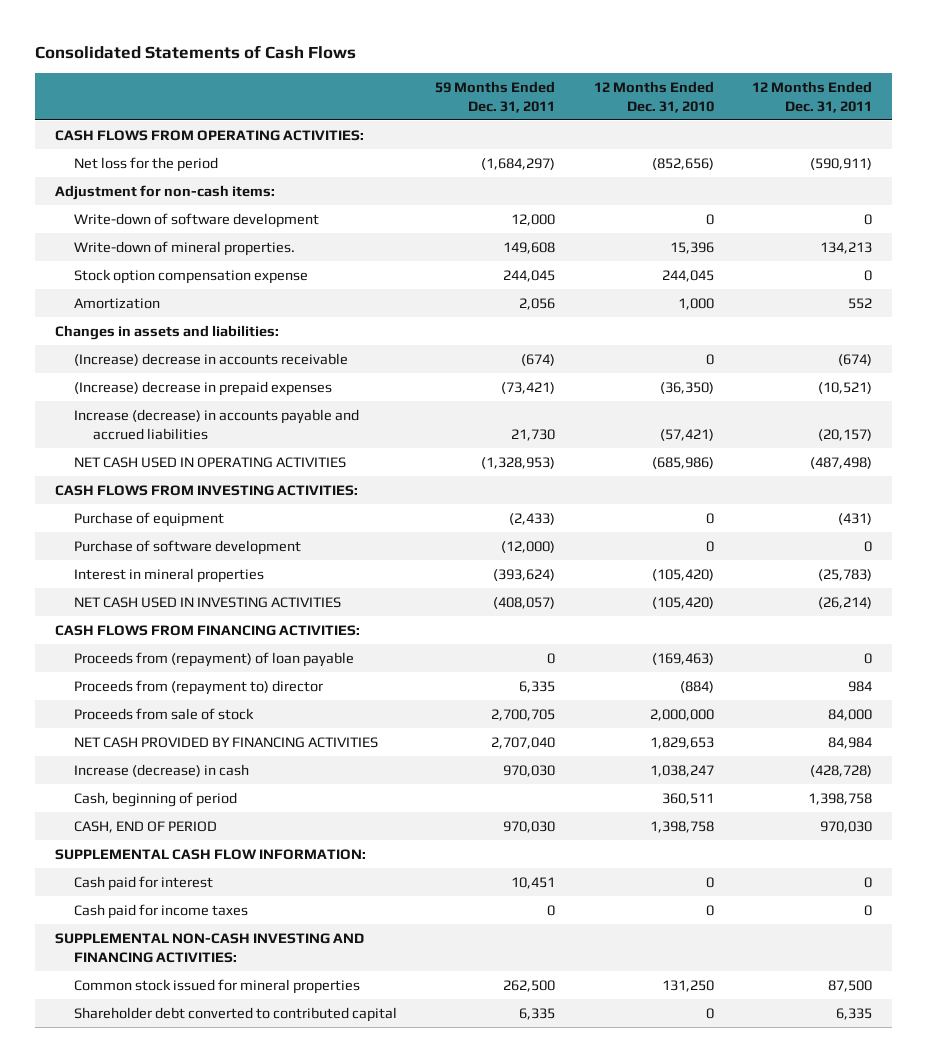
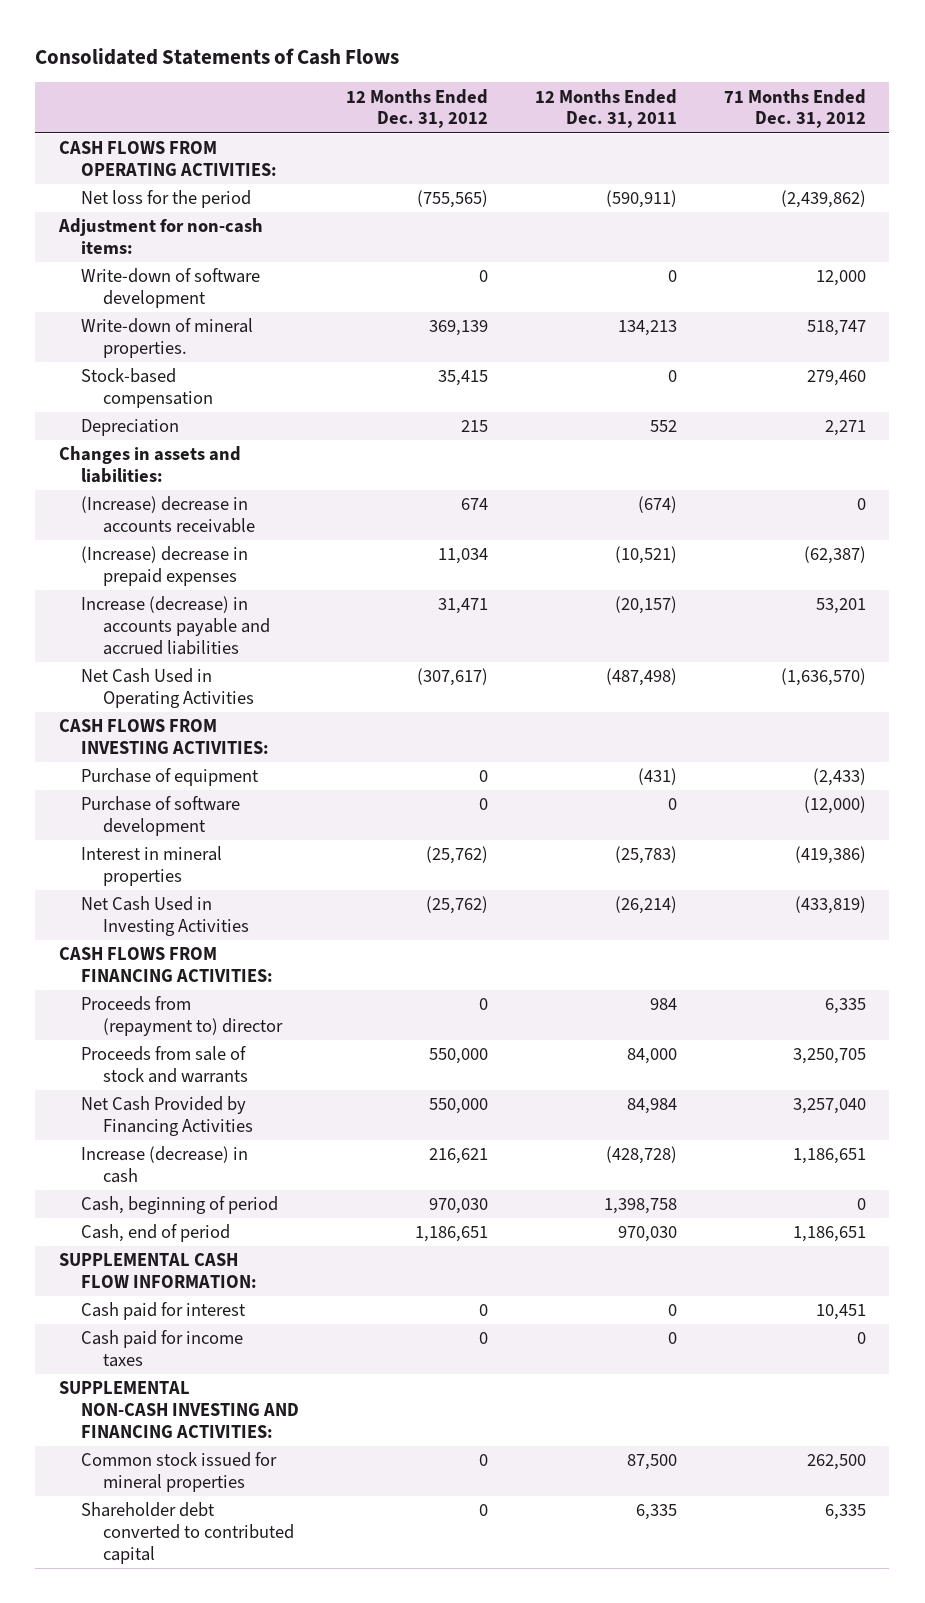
[435,80,556,113] 59 Months Ended Dec. 31, 2011 -> none
[593,80,714,113] 12 Months Ended Dec. 31, 2010 -> none
none -> [345,88,488,129] 12 Months Ended Dec. 31, 2012
none -> [723,88,866,129] 71 Months Ended Dec. 31, 2012
[73,268,308,284] Stock option compensation expense -> [80,368,213,409] Stock-based compensation
[73,297,160,309] Amortization -> [80,419,179,437] Depreciation
[73,456,346,468] NET CASH USED IN OPERATING ACTIVITIES -> [80,668,254,709] Net Cash Used in Operating Activities
[73,596,341,608] NET CASH USED IN INVESTING ACTIVITIES -> [80,896,249,937] Net Cash Used in Investing Activities
[73,651,354,667] Proceeds from (repayment) of loan payable -> none
[73,707,254,720] Proceeds from sale of stock -> [80,1046,248,1084] Proceeds from sale of stock and warrants
[73,736,378,748] NET CASH PROVIDED BY FINANCING ACTIVITIES -> [80,1096,253,1137] Net Cash Provided by Financing Activities
[73,820,217,833] CASH, END OF PERIOD -> [80,1224,230,1243] Cash, end of period

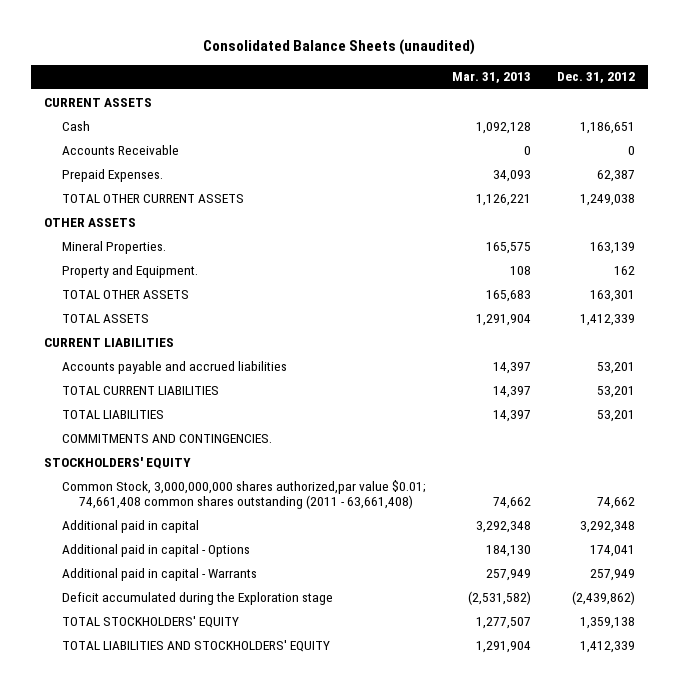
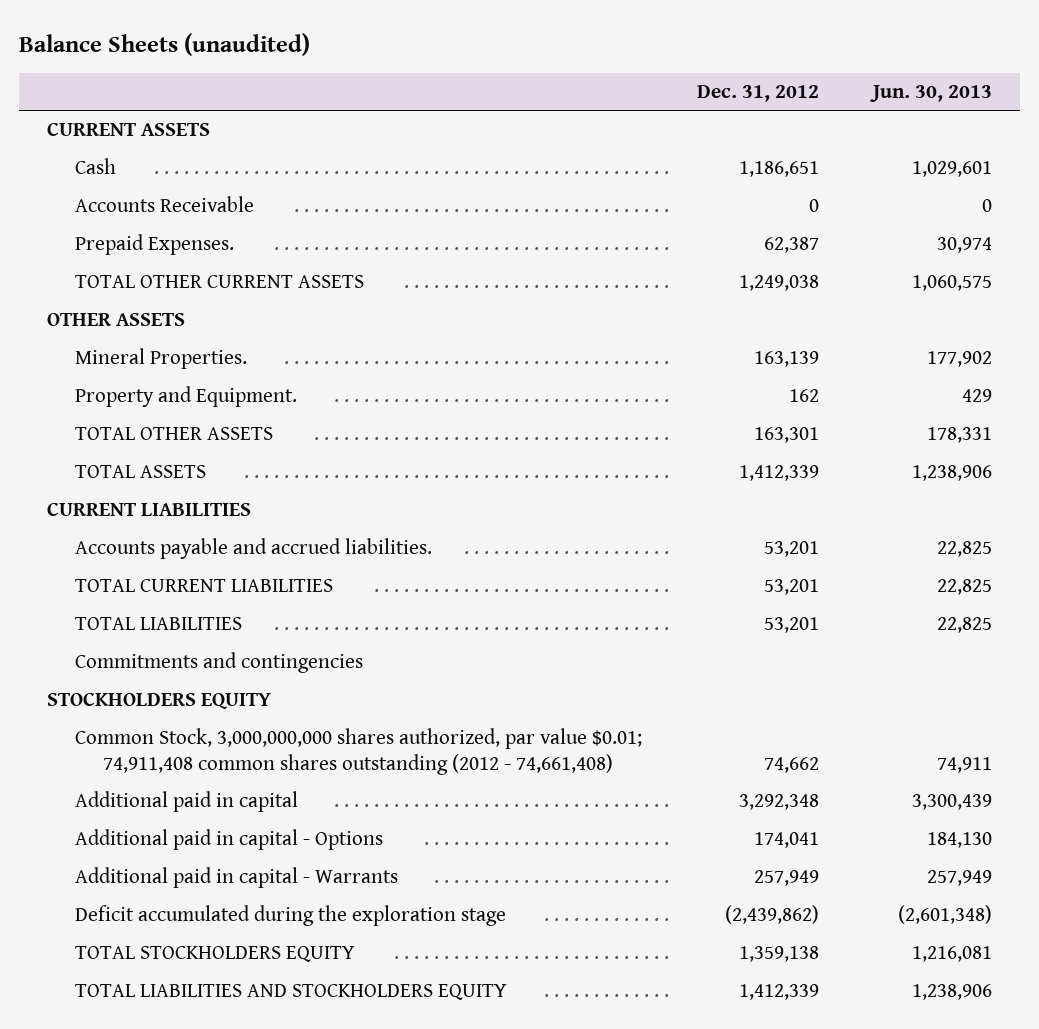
[203,39,476,56] Consolidated Balance Sheets (unaudited) -> [19,32,311,56] Balance Sheets (unaudited)
[451,72,531,84] Mar. 31, 2013 -> none
none -> [870,85,993,103] Jun. 30, 2013
[61,360,287,374] Accounts payable and accrued liabilities -> [74,538,432,560] Accounts payable and accrued liabilities.
[61,433,272,443] COMMITMENTS AND CONTINGENCIES. -> [74,652,363,674] Commitments and contingencies
[43,456,191,469] STOCKHOLDERS' EQUITY -> [46,693,271,710] STOCKHOLDERS EQUITY
[61,479,426,510] Common Stock, 3,000,000,000 shares authorized,par value $0.01; 74,661,408 common shares outstanding (2011 - 63,661,408) -> [74,728,642,775] Common Stock, 3,000,000,000 shares authorized, par value $0.01; 74,911,408 common shares outstanding (2012 - 74,661,408)
[61,591,333,605] Deficit accumulated during the Exploration stage -> [74,905,506,927] Deficit accumulated during the exploration stage
[61,615,239,628] TOTAL STOCKHOLDERS' EQUITY -> [74,946,355,963] TOTAL STOCKHOLDERS EQUITY
[61,639,330,652] TOTAL LIABILITIES AND STOCKHOLDERS' EQUITY -> [74,984,507,1001] TOTAL LIABILITIES AND STOCKHOLDERS EQUITY

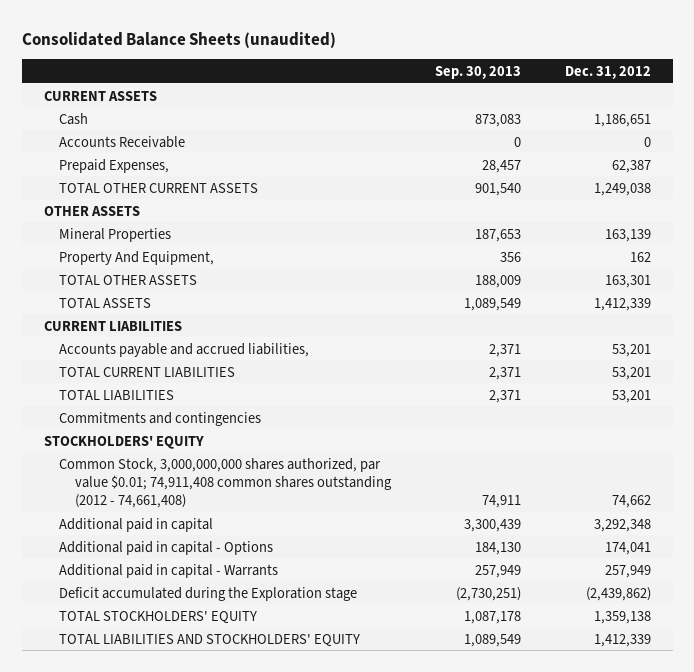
[19,32,311,56] Balance Sheets (unaudited) -> [21,31,336,48] Consolidated Balance Sheets (unaudited)
[870,85,993,103] Jun. 30, 2013 -> none
none -> [434,65,521,79] Sep. 30, 2013
[74,234,234,256] Prepaid Expenses. -> [59,158,170,173] Prepaid Expenses,
[74,348,247,370] Mineral Properties. -> [59,227,172,242] Mineral Properties
[74,386,297,408] Property and Equipment. -> [59,250,215,265] Property And Equipment,
[74,538,432,560] Accounts payable and accrued liabilities. -> [59,342,310,357] Accounts payable and accrued liabilities,
[46,693,271,710] STOCKHOLDERS EQUITY -> [43,435,204,449] STOCKHOLDERS' EQUITY
[74,905,506,927] Deficit accumulated during the exploration stage -> [59,586,358,601] Deficit accumulated during the Exploration stage
[74,946,355,963] TOTAL STOCKHOLDERS EQUITY -> [59,610,258,624] TOTAL STOCKHOLDERS' EQUITY
[74,984,507,1001] TOTAL LIABILITIES AND STOCKHOLDERS EQUITY -> [59,633,361,647] TOTAL LIABILITIES AND STOCKHOLDERS' EQUITY

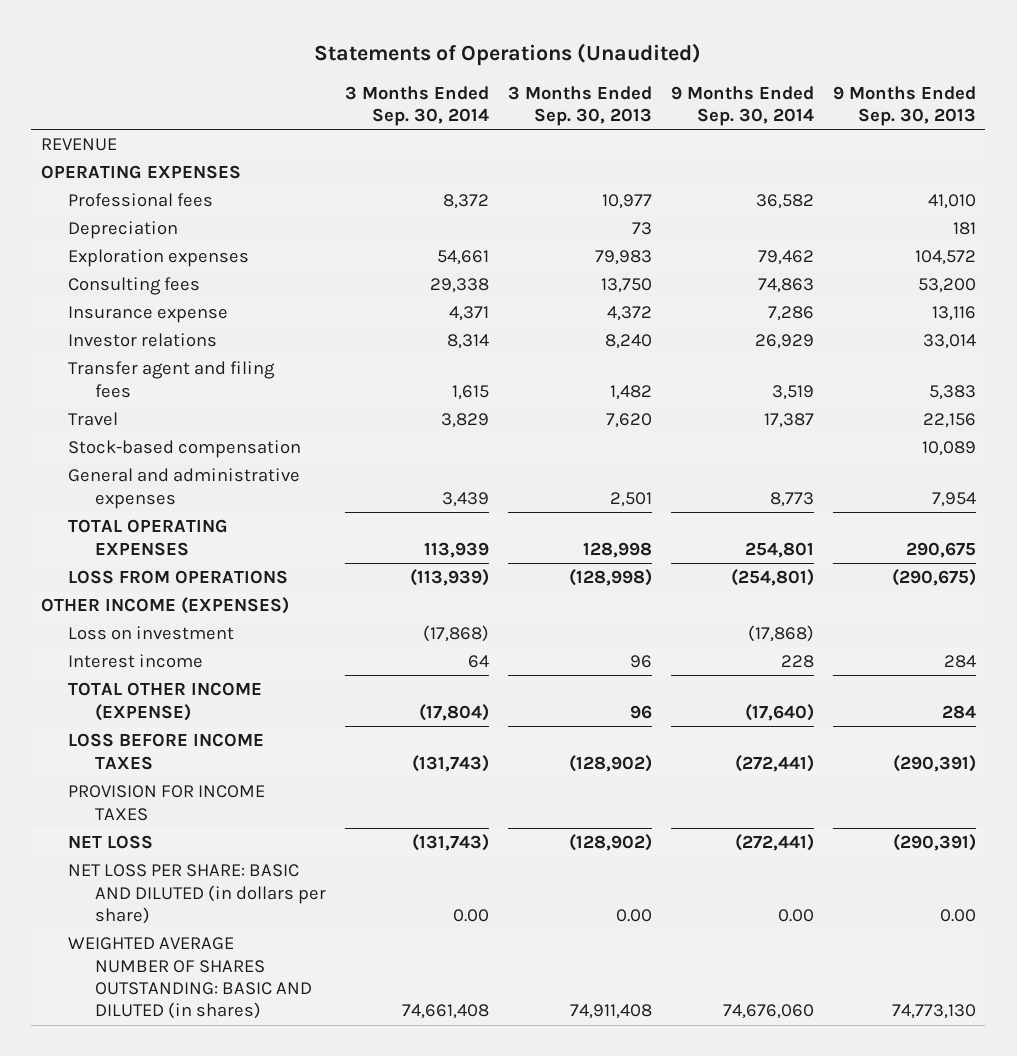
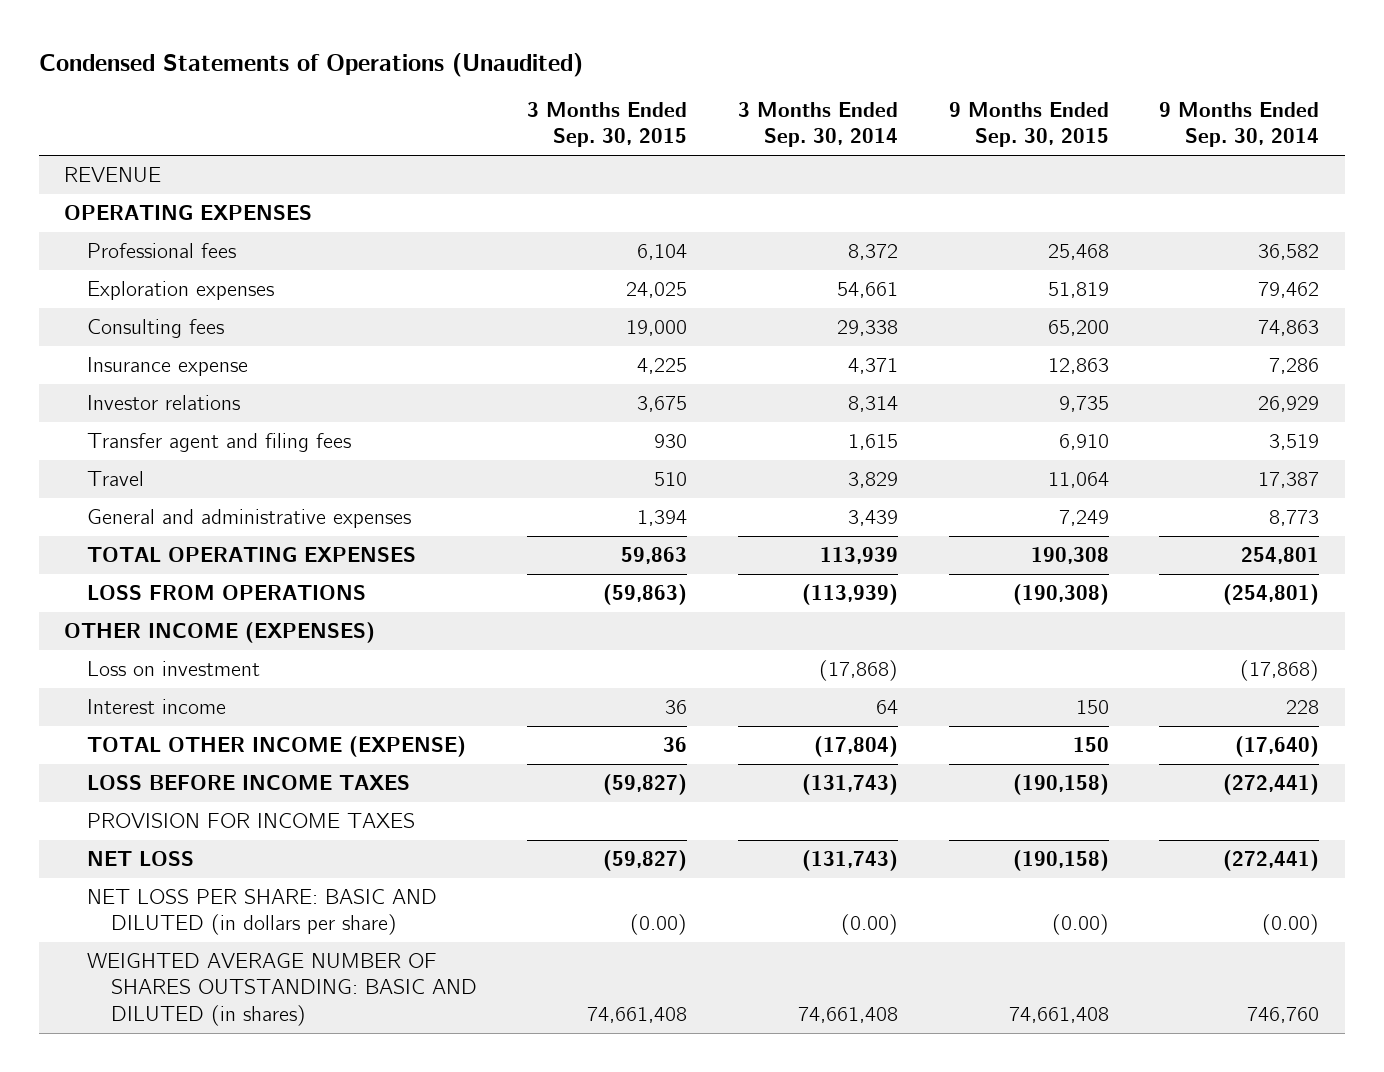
[314,43,702,67] Statements of Operations (Unaudited) -> [38,52,583,77] Condensed Statements of Operations (Unaudited)
[508,85,653,127] 3 Months Ended Sep. 30, 2013 -> none
[832,85,976,127] 9 Months Ended Sep. 30, 2013 -> none
none -> [527,102,688,148] 3 Months Ended Sep. 30, 2015
none -> [948,102,1109,148] 9 Months Ended Sep. 30, 2015
[67,221,178,240] Depreciation -> none
[67,440,301,459] Stock-based compensation -> none
[453,908,490,922] 0.00 -> [841,914,899,936] (0.00)
[778,908,815,922] 0.00 -> [1262,914,1320,936] (0.00)
[723,1004,815,1020] 74,676,060 -> [1247,1006,1320,1023] 746,760

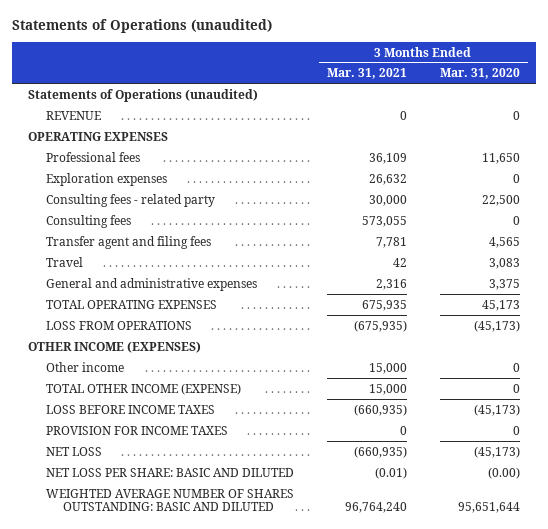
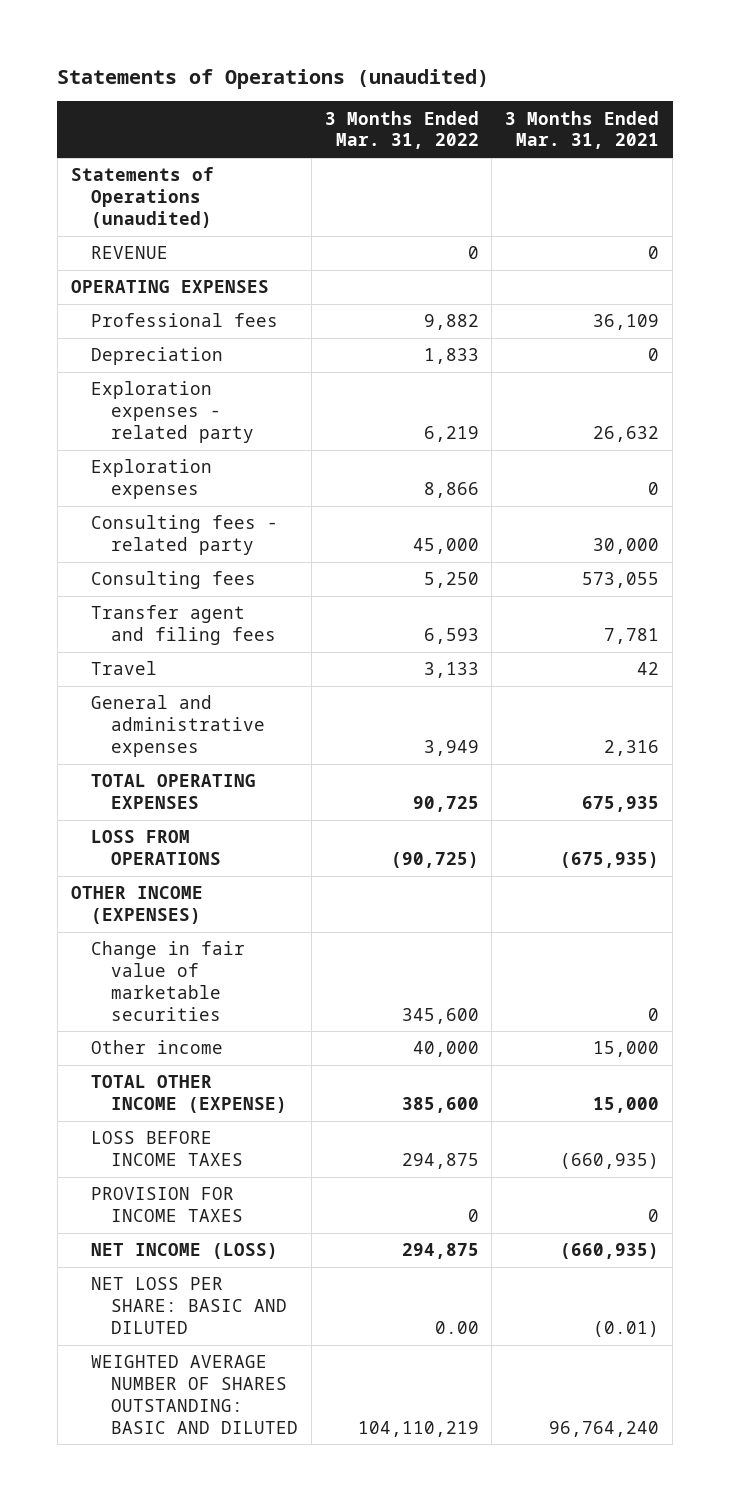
[439,68,520,80] Mar. 31, 2020 -> none
none -> [324,110,479,150] 3 Months Ended Mar. 31, 2022
none -> [90,347,223,366] Depreciation
none -> [90,381,254,443] Exploration expenses - related party
[368,173,407,185] 26,632 -> [648,482,660,496] 0
none -> [90,941,245,1021] Change in fair value of marketable securities
[45,446,102,456] NET LOSS -> [90,1243,278,1260] NET INCOME (LOSS)

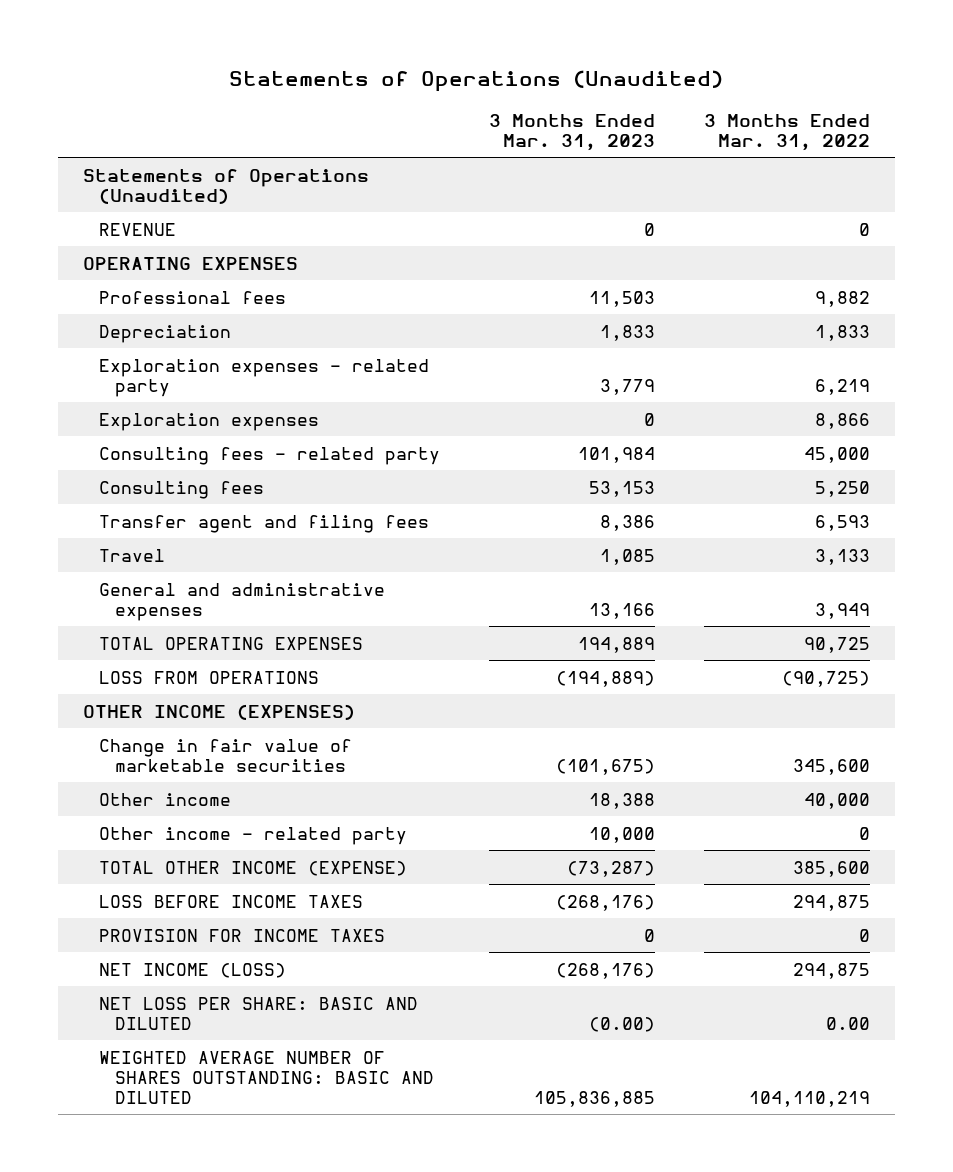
[57,69,490,90] Statements of Operations (unaudited) -> [229,69,724,92] Statements of Operations (Unaudited)
[505,110,660,150] 3 Months Ended Mar. 31, 2021 -> none
none -> [488,113,655,151] 3 Months Ended Mar. 31, 2023
[70,167,214,228] Statements of Operations (unaudited) -> [82,168,369,204] Statements of Operations (Unaudited)
none -> [98,826,407,845] Other income - related party

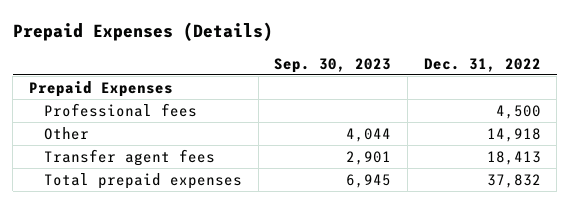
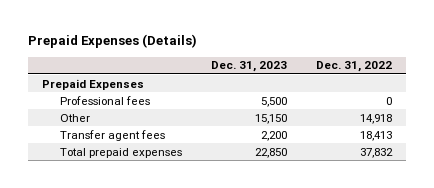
[274,57,392,73] Sep. 30, 2023 -> none
none -> [210,61,287,73] Dec. 31, 2023
[495,104,541,119] 4,500 -> [385,96,392,105] 0

